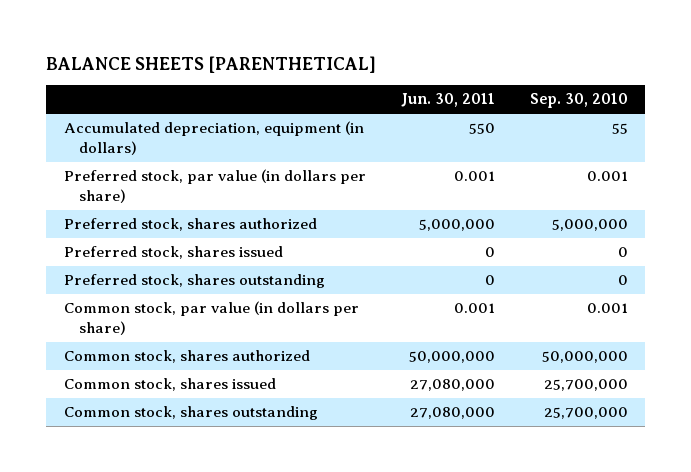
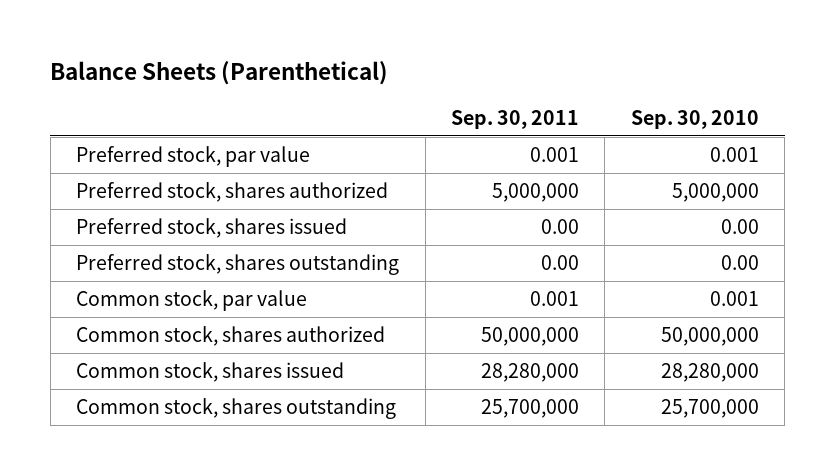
[46,55,377,73] BALANCE SHEETS [PARENTHETICAL] -> [50,61,389,86] Balance Sheets (Parenthetical)
[400,93,495,108] Jun. 30, 2011 -> none
none -> [451,109,580,129] Sep. 30, 2011
[63,121,364,155] Accumulated depreciation, equipment (in dollars) -> none
[63,169,366,203] Preferred stock, par value (in dollars per share) -> [76,145,311,167] Preferred stock, par value
[617,247,628,258] 0 -> [720,218,759,234] 0.00
[617,275,628,286] 0 -> [720,254,759,270] 0.00
[63,301,359,335] Common stock, par value (in dollars per share) -> [76,289,308,311] Common stock, par value
[543,379,628,392] 25,700,000 -> [660,362,759,382] 28,280,000

